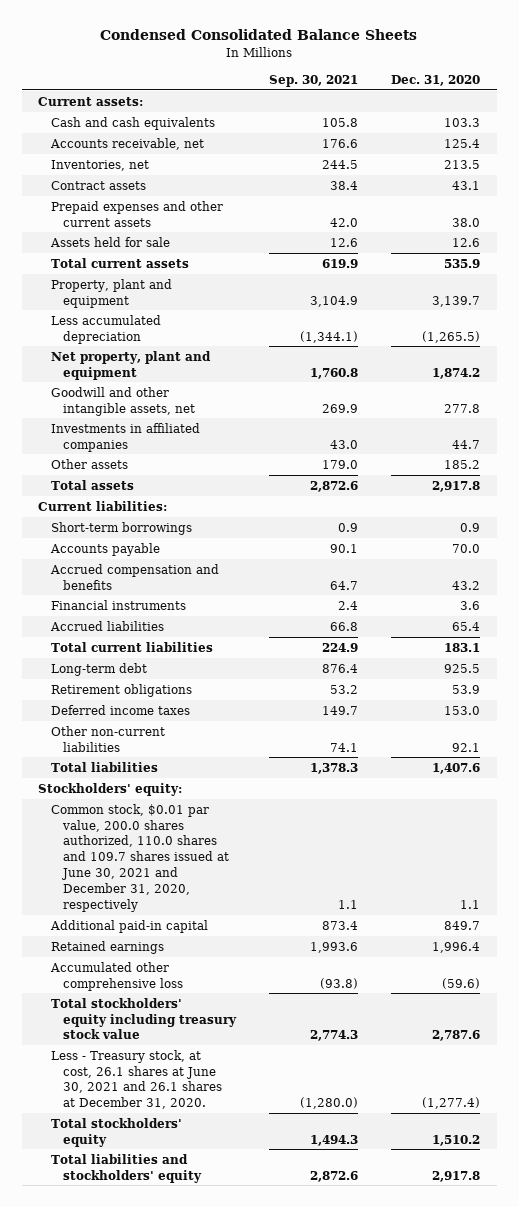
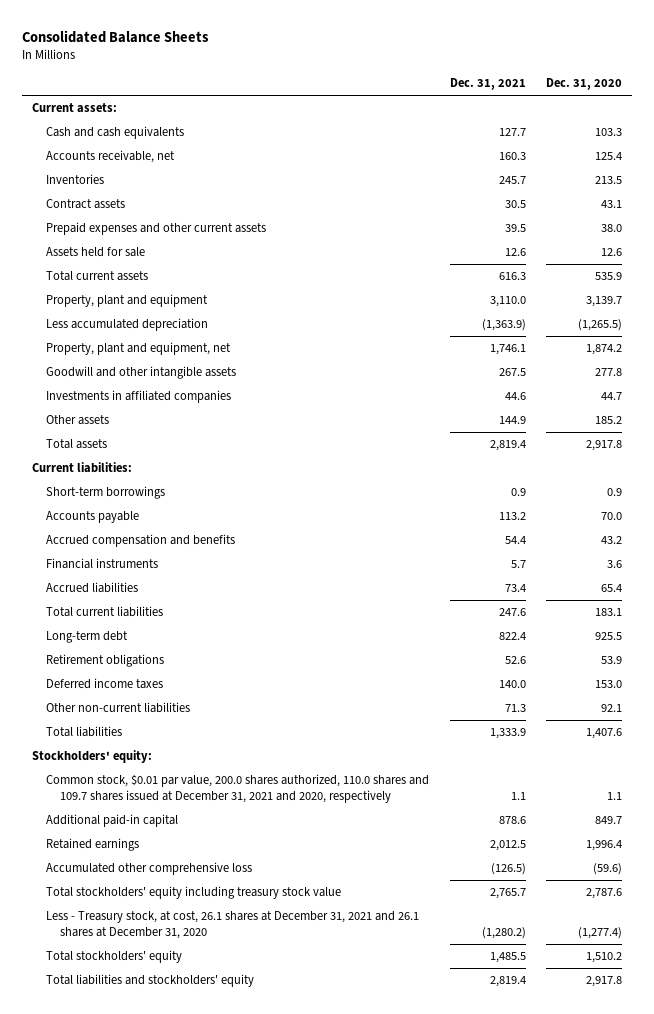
[100,29,418,41] Condensed Consolidated Balance Sheets -> [22,29,210,43] Consolidated Balance Sheets
[269,74,359,87] Sep. 30, 2021 -> none
none -> [449,78,526,91] Dec. 31, 2021
[50,159,149,171] Inventories, net -> [46,174,105,185] Inventories
[50,350,211,380] Net property, plant and equipment -> [46,342,232,356] Property, plant and equipment, net
[50,386,196,416] Goodwill and other intangible assets, net -> [46,366,237,380] Goodwill and other intangible assets
[50,803,230,912] Common stock, $0.01 par value, 200.0 shares authorized, 110.0 shares and 109.7 shares issued at June 30, 2021 and December 31, 2020, respectively -> [46,774,430,803] Common stock, $0.01 par value, 200.0 shares authorized, 110.0 shares and 109.7 shares issued at December 31, 2021 and 2020, respectively
[50,1049,223,1110] Less - Treasury stock, at cost, 26.1 shares at June 30, 2021 and 26.1 shares at December 31, 2020. -> [46,911,420,939] Less - Treasury stock, at cost, 26.1 shares at December 31, 2021 and 26.1 shares at December 31, 2020

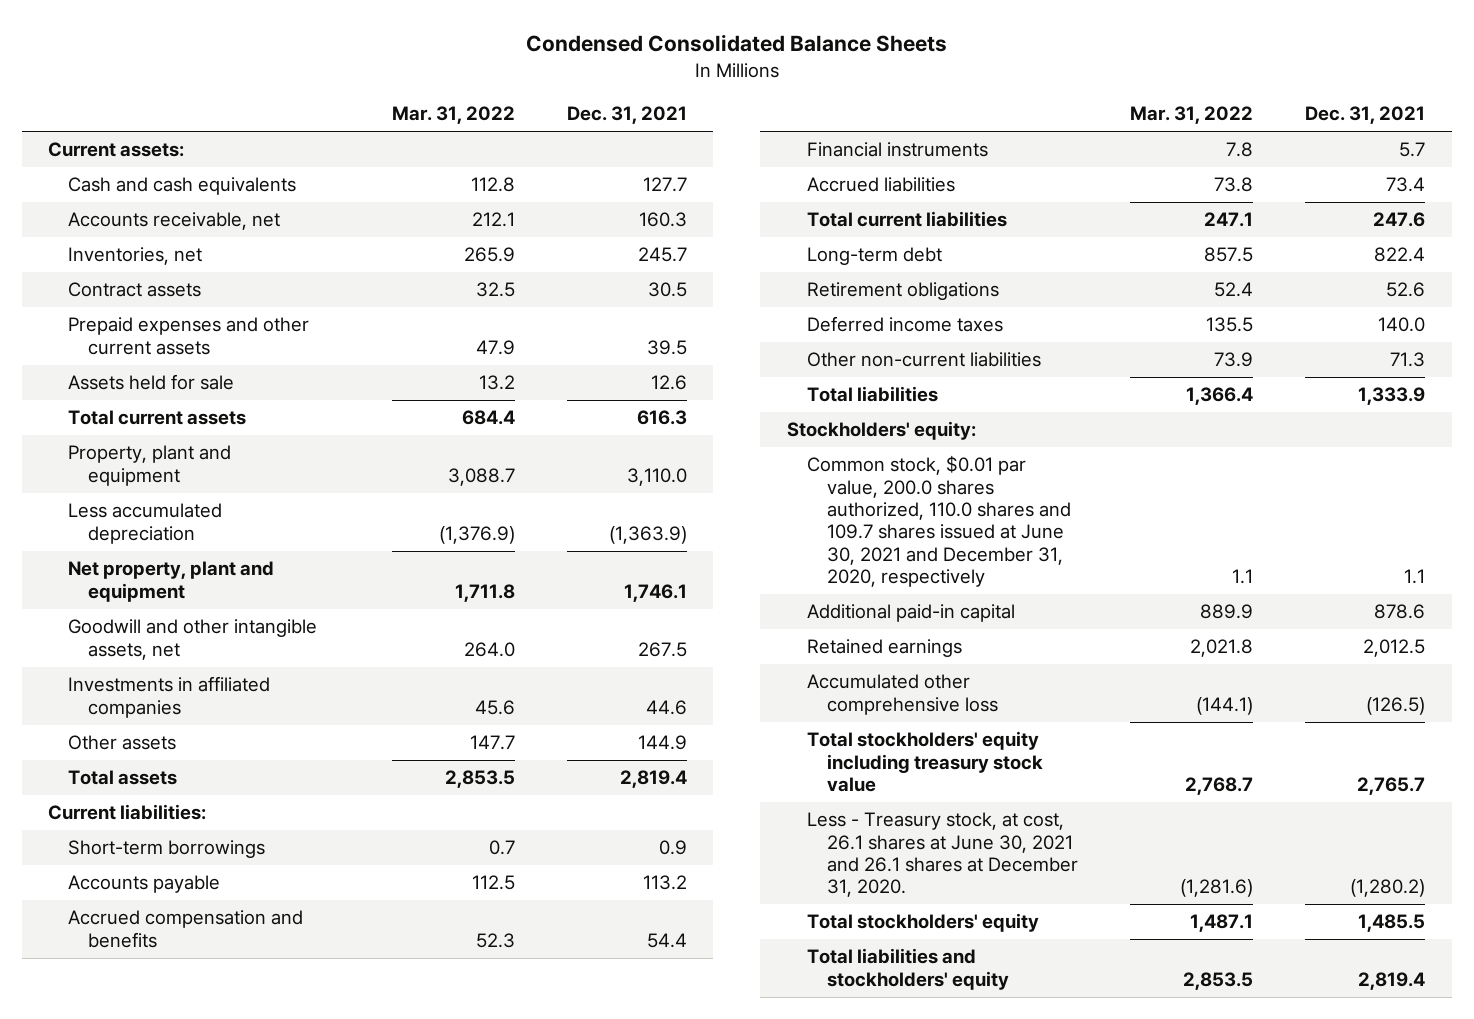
[22,29,210,43] Consolidated Balance Sheets -> [525,34,947,53] Condensed Consolidated Balance Sheets
[545,78,622,91] Dec. 31, 2020 -> none
none -> [391,106,515,125] Mar. 31, 2022
[46,174,105,185] Inventories -> [68,247,203,266] Inventories, net
[46,342,232,356] Property, plant and equipment, net -> [68,561,275,602] Net property, plant and equipment
[46,366,237,380] Goodwill and other intangible assets -> [68,619,318,660] Goodwill and other intangible assets, net
[46,774,430,803] Common stock, $0.01 par value, 200.0 shares authorized, 110.0 shares and 109.7 shares issued at December 31, 2021 and 2020, respectively -> [806,455,1071,588] Common stock, $0.01 par value, 200.0 shares authorized, 110.0 shares and 109.7 shares issued at June 30, 2021 and December 31, 2020, respectively
[46,911,420,939] Less - Treasury stock, at cost, 26.1 shares at December 31, 2021 and 26.1 shares at December 31, 2020 -> [806,812,1078,898] Less - Treasury stock, at cost, 26.1 shares at June 30, 2021 and 26.1 shares at December 31, 2020.

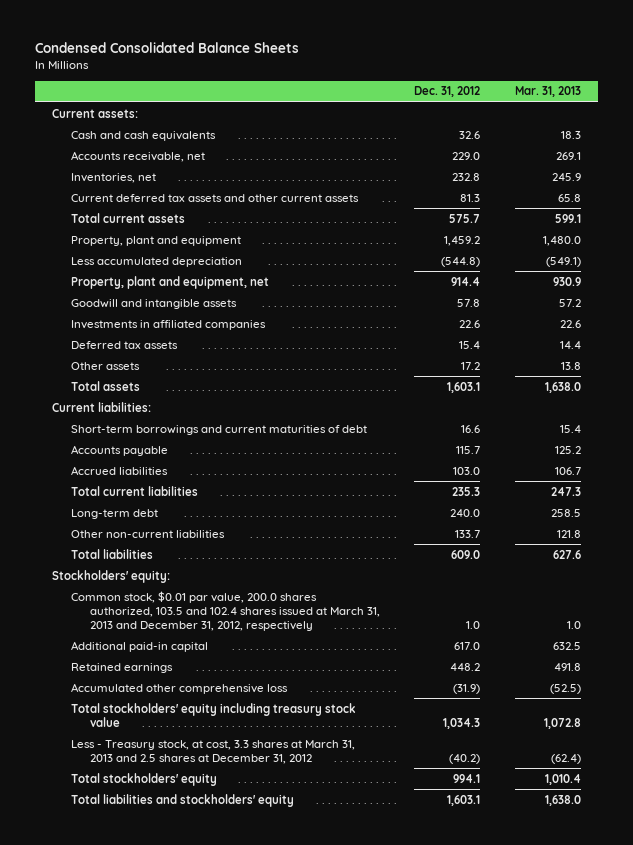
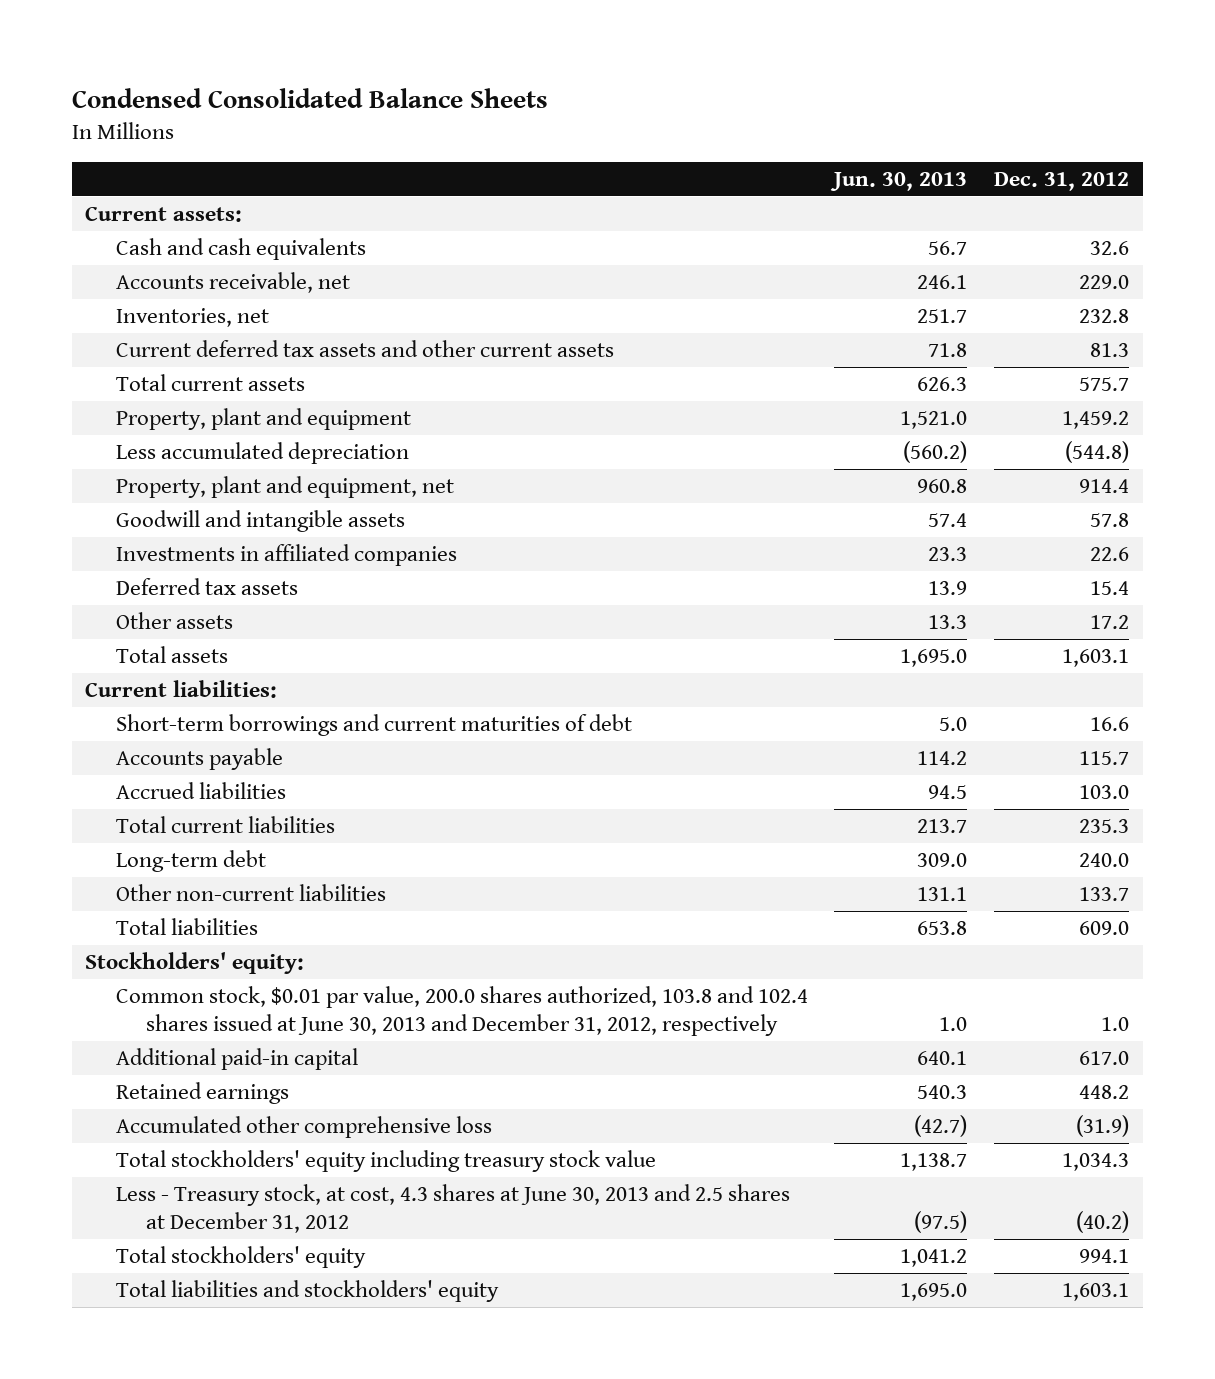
[514,86,581,98] Mar. 31, 2013 -> none
none -> [830,171,968,191] Jun. 30, 2013
[71,590,380,631] Common stock, $0.01 par value, 200.0 shares authorized, 103.5 and 102.4 shares issued at March 31, 2013 and December 31, 2012, respectively -> [115,986,808,1037] Common stock, $0.01 par value, 200.0 shares authorized, 103.8 and 102.4 shares issued at June 30, 2013 and December 31, 2012, respectively
[71,739,356,764] Less - Treasury stock, at cost, 3.3 shares at March 31, 2013 and 2.5 shares at December 31, 2012 -> [115,1184,790,1234] Less - Treasury stock, at cost, 4.3 shares at June 30, 2013 and 2.5 shares at December 31, 2012

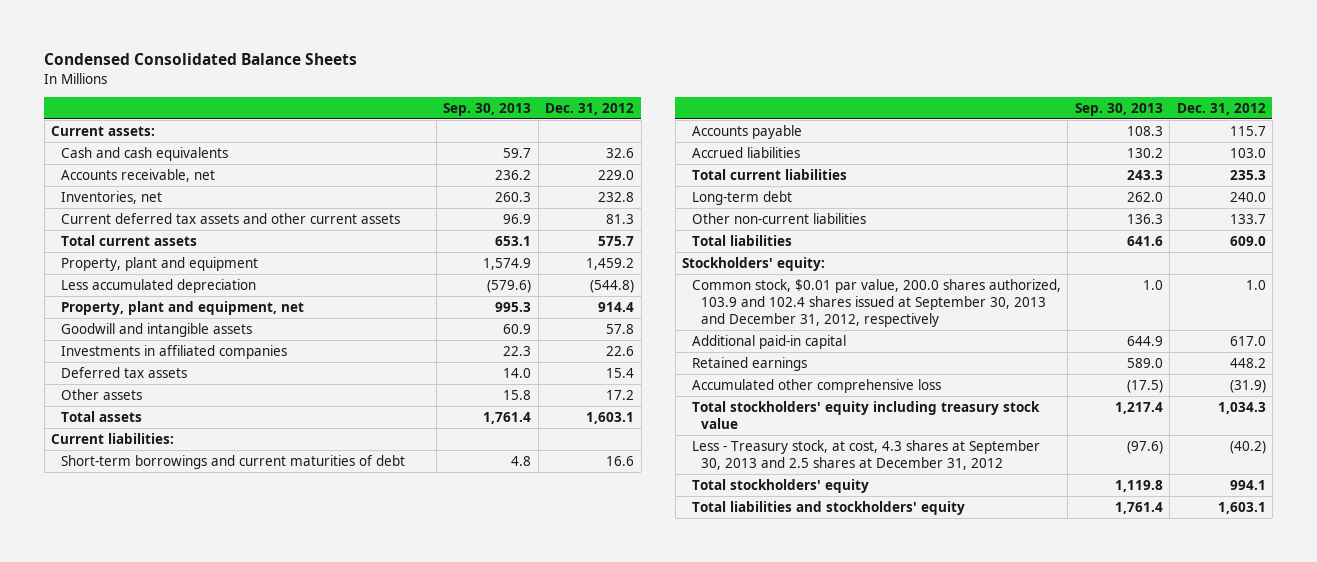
[830,171,968,191] Jun. 30, 2013 -> none
none -> [443,103,532,117] Sep. 30, 2013
[115,986,808,1037] Common stock, $0.01 par value, 200.0 shares authorized, 103.8 and 102.4 shares issued at June 30, 2013 and December 31, 2012, respectively -> [691,278,1061,328] Common stock, $0.01 par value, 200.0 shares authorized, 103.9 and 102.4 shares issued at September 30, 2013 and December 31, 2012, respectively
[115,1184,790,1234] Less - Treasury stock, at cost, 4.3 shares at June 30, 2013 and 2.5 shares at December 31, 2012 -> [691,439,1040,470] Less - Treasury stock, at cost, 4.3 shares at September 30, 2013 and 2.5 shares at December 31, 2012

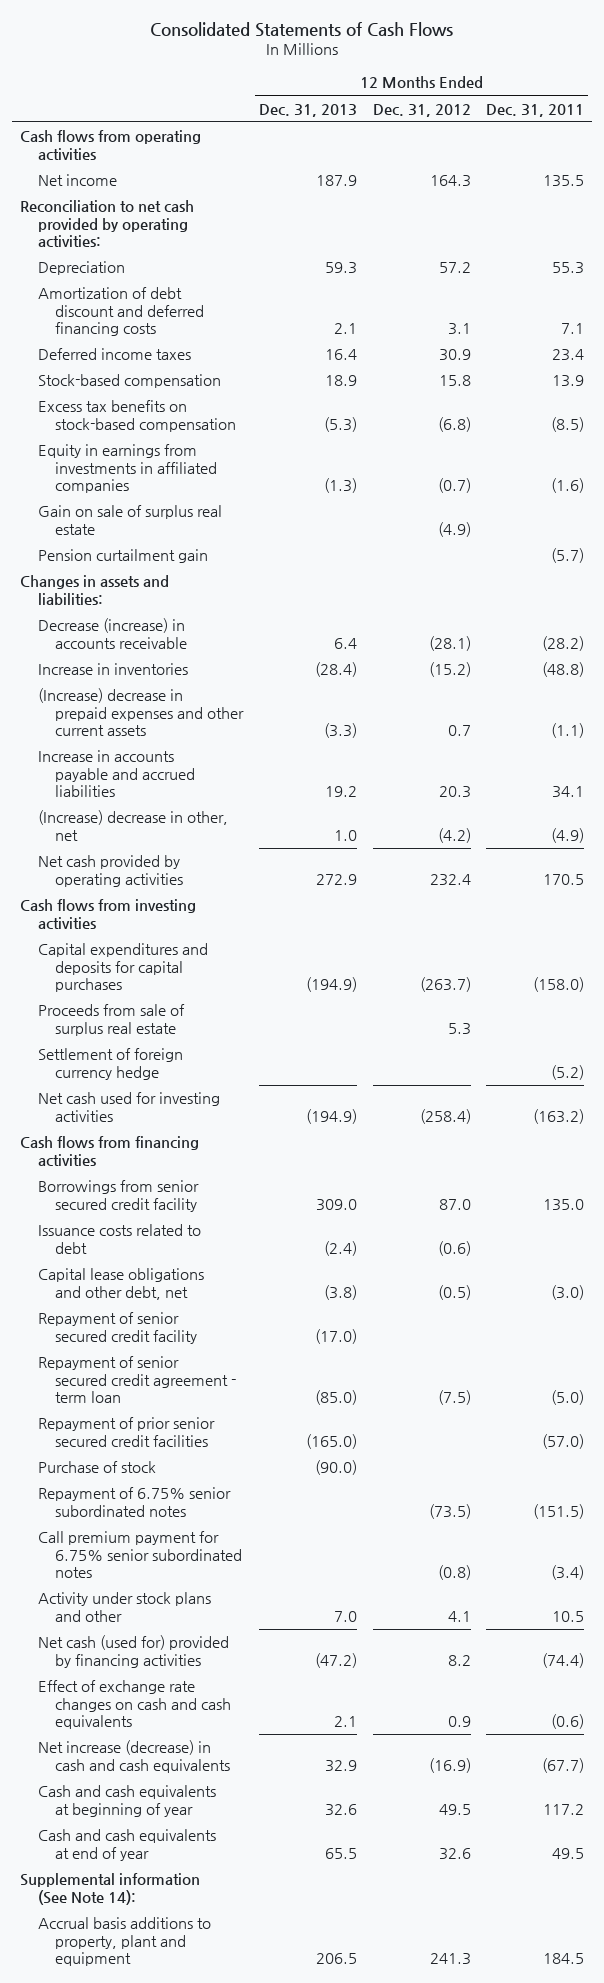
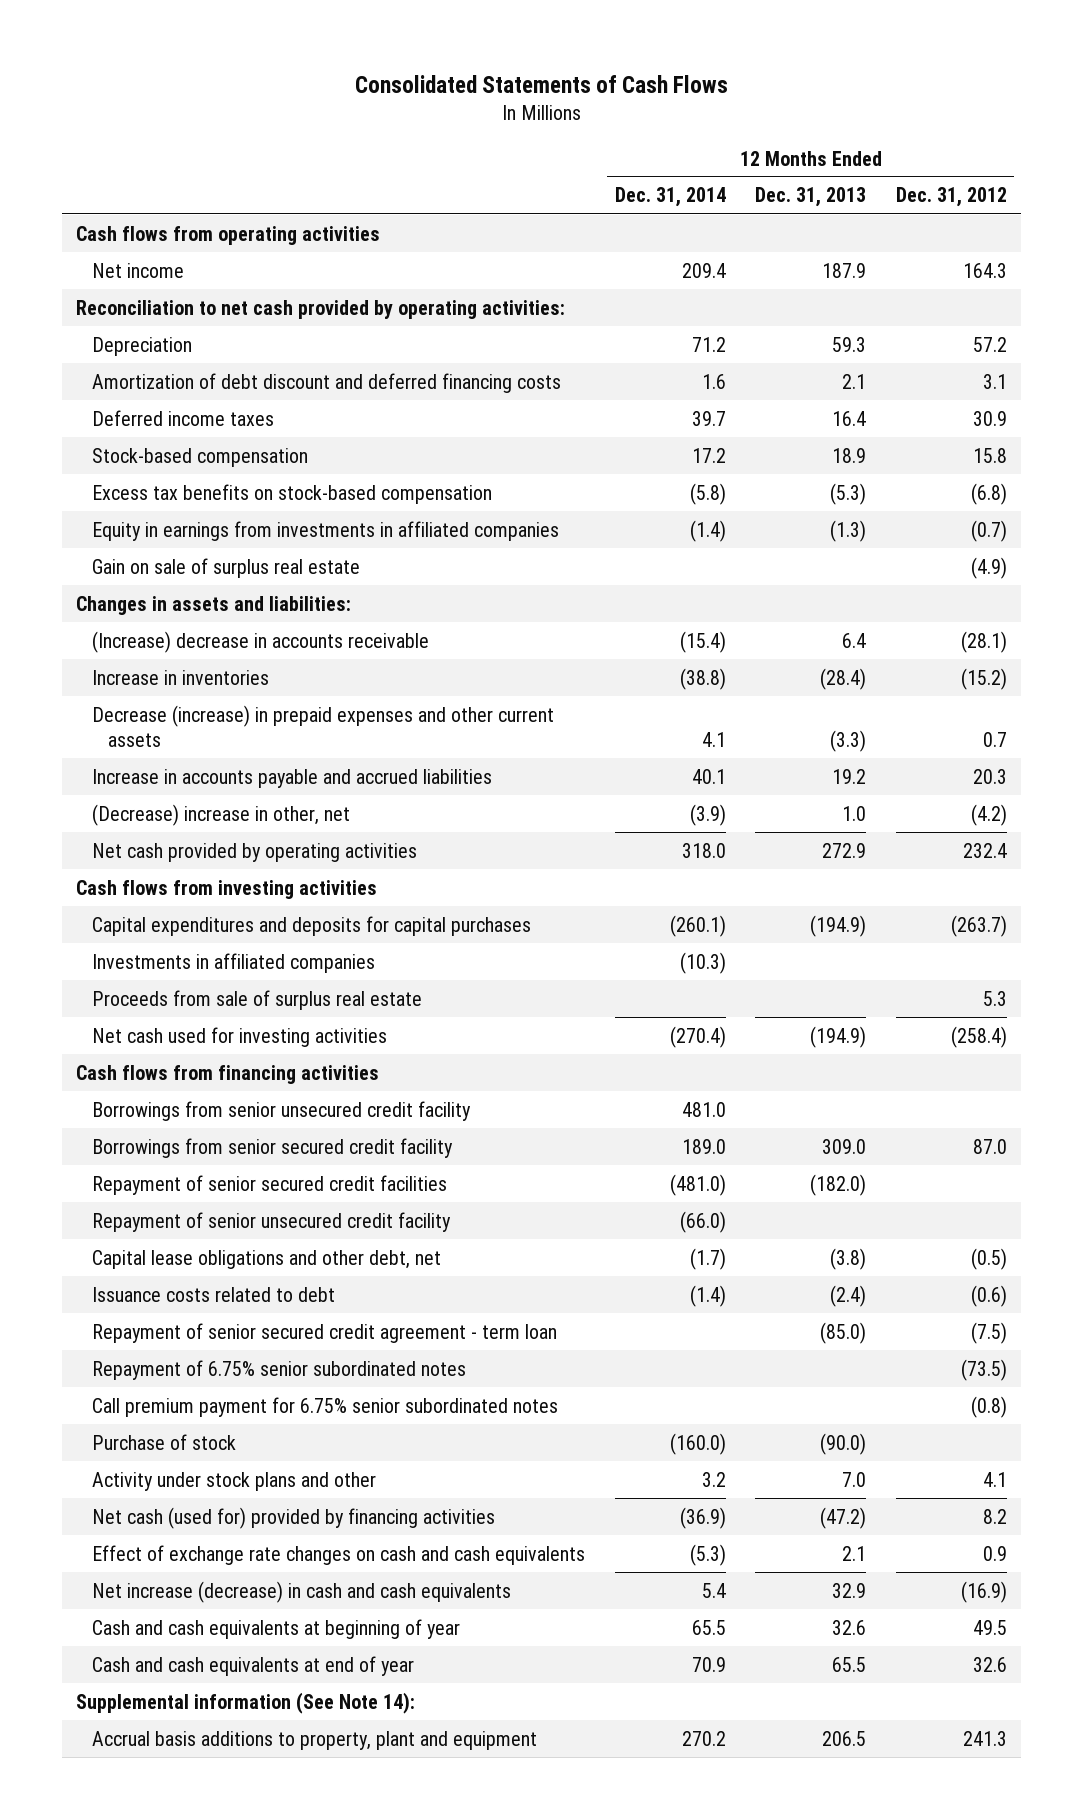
[486,103,585,117] Dec. 31, 2011 -> none
none -> [614,187,726,208] Dec. 31, 2014
[37,549,208,564] Pension curtailment gain -> none
[37,618,188,649] Decrease (increase) in accounts receivable -> [92,630,430,653] (Increase) decrease in accounts receivable
[37,688,245,737] (Increase) decrease in prepaid expenses and other current assets -> [92,704,555,748] Decrease (increase) in prepaid expenses and other current assets
[37,810,228,841] (Increase) decrease in other, net -> [92,803,351,826] (Decrease) increase in other, net
none -> [92,952,376,973] Investments in affiliated companies
[37,1048,183,1080] Settlement of foreign currency hedge -> none
none -> [92,1100,472,1121] Borrowings from senior unsecured credit facility
none -> [92,1174,448,1195] Repayment of senior secured credit facilities
none -> [92,1211,452,1232] Repayment of senior unsecured credit facility
[37,1312,198,1344] Repayment of senior secured credit facility -> none
[37,1224,201,1254] Issuance costs related to debt -> [92,1286,336,1302] Issuance costs related to debt
[37,1417,215,1447] Repayment of prior senior secured credit facilities -> none
[37,1461,156,1474] Purchase of stock -> [92,1433,237,1450] Purchase of stock

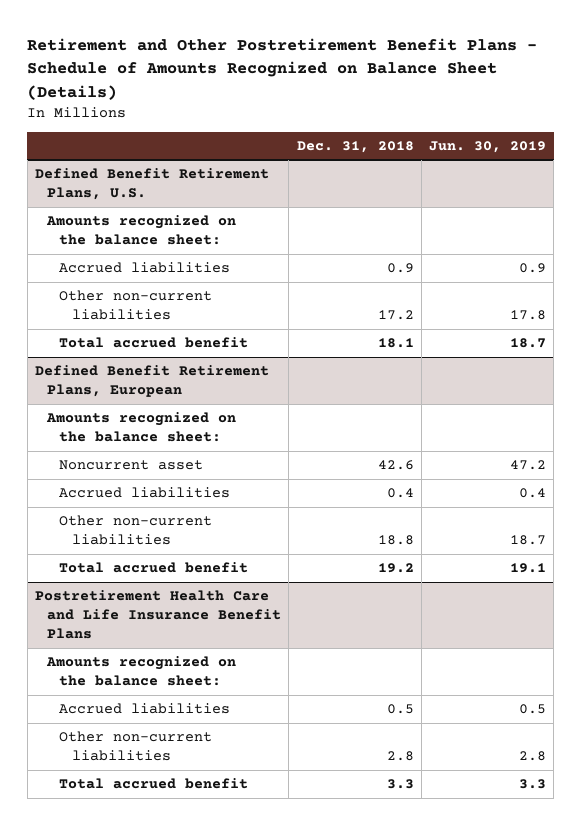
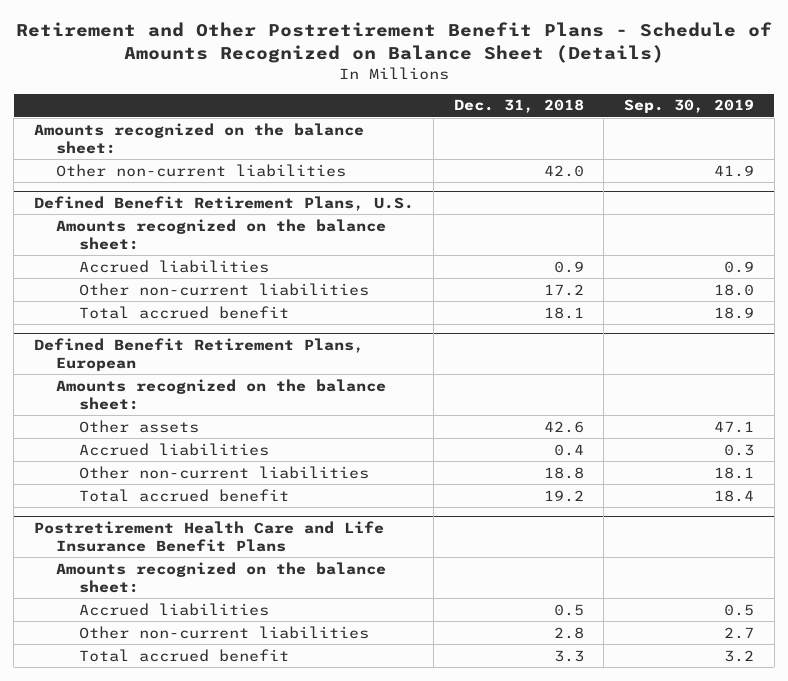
[428,140,546,153] Jun. 30, 2019 -> none
none -> [624,99,755,114] Sep. 30, 2019
none -> [33,122,364,154] Amounts recognized on the balance sheet:
none -> [56,163,347,177] Other non-current liabilities
[59,460,204,471] Noncurrent asset -> [78,419,199,433] Other assets

